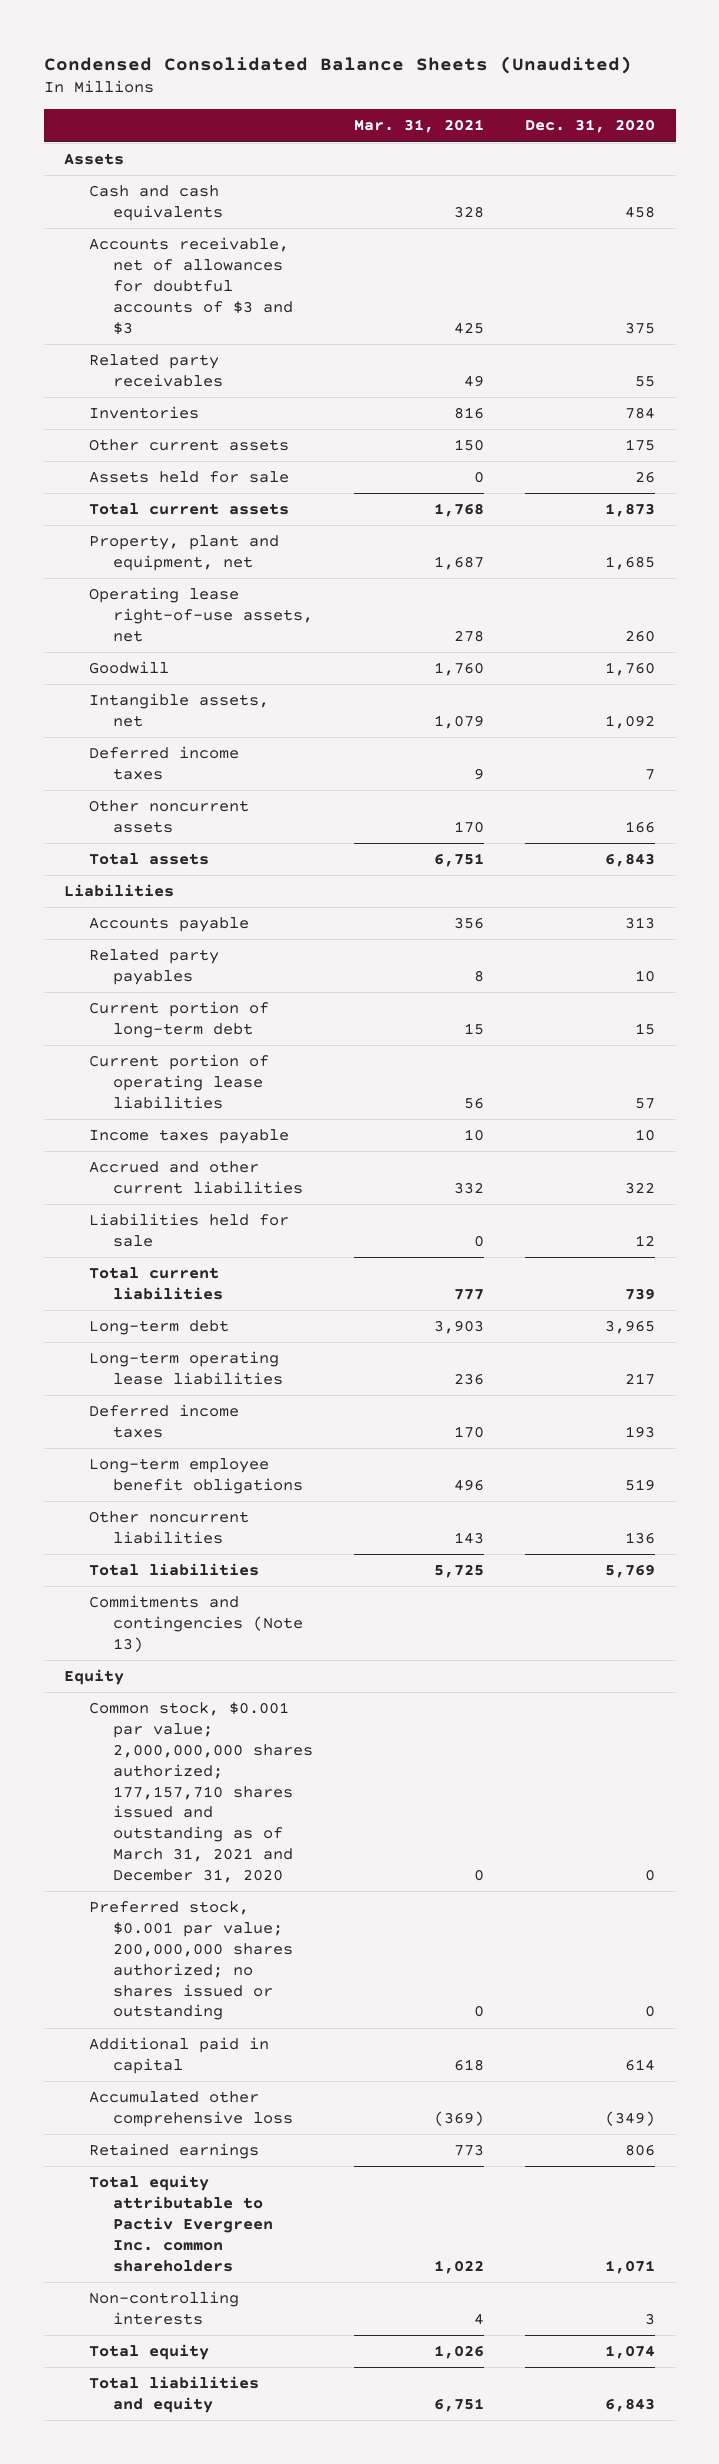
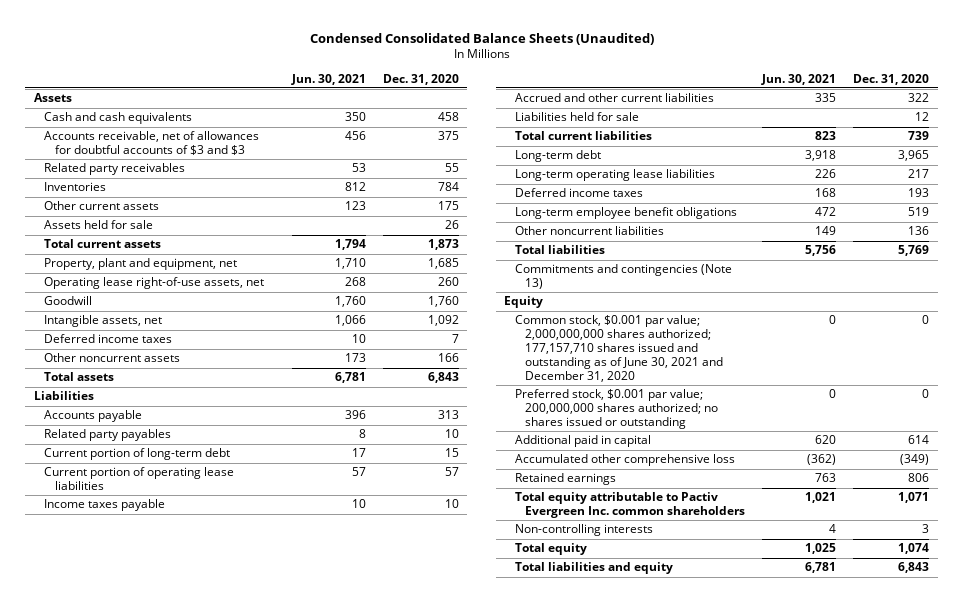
[354,119,485,134] Mar. 31, 2021 -> none
none -> [290,73,366,85] Jun. 30, 2021
[88,1702,314,1884] Common stock, $0.001 par value; 2,000,000,000 shares authorized; 177,157,710 shares issued and outstanding as of March 31, 2021 and December 31, 2020 -> [514,315,724,383] Common stock, $0.001 par value; 2,000,000,000 shares authorized; 177,157,710 shares issued and outstanding as of June 30, 2021 and December 31, 2020

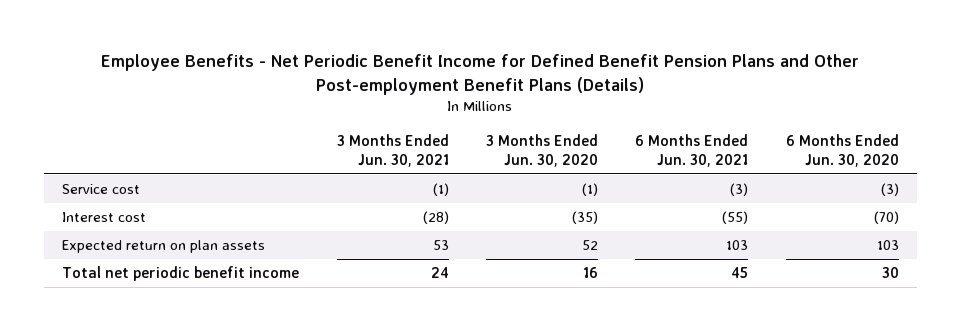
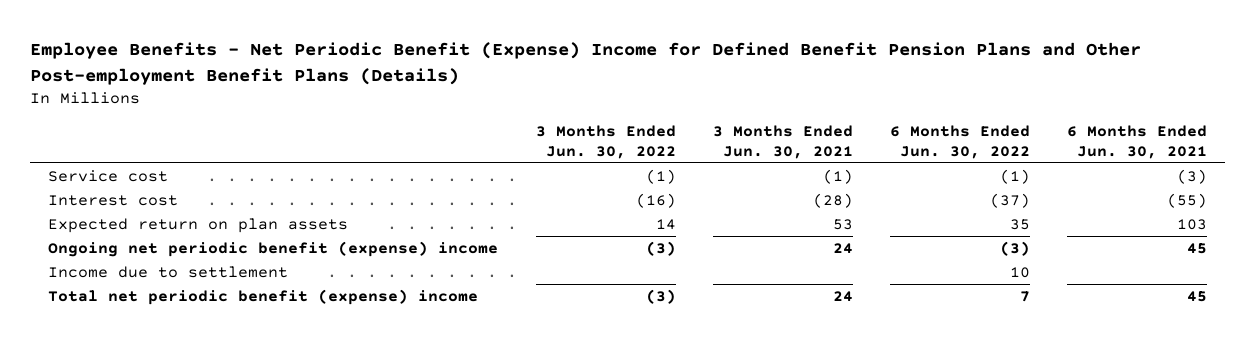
[101,54,860,95] Employee Benefits - Net Periodic Benefit Income for Defined Benefit Pension Plans and Other Post-employment Benefit Plans (Details) -> [29,42,1141,85] Employee Benefits - Net Periodic Benefit (Expense) Income for Defined Benefit Pension Plans and Other Post-employment Benefit Plans (Details)
[485,133,598,168] 3 Months Ended Jun. 30, 2020 -> none
[785,133,899,168] 6 Months Ended Jun. 30, 2020 -> none
none -> [535,124,676,159] 3 Months Ended Jun. 30, 2022
none -> [889,124,1030,159] 6 Months Ended Jun. 30, 2022
none -> [48,240,499,257] Ongoing net periodic benefit (expense) income
none -> [48,265,289,278] Income due to settlement
[62,266,300,282] Total net periodic benefit income -> [48,288,479,305] Total net periodic benefit (expense) income

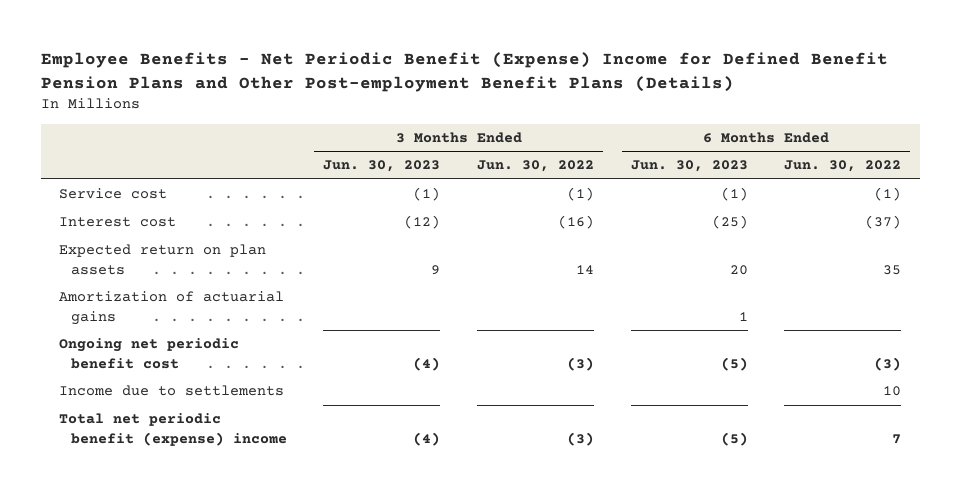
[712,124,853,159] 3 Months Ended Jun. 30, 2021 -> none
[1066,124,1207,159] 6 Months Ended Jun. 30, 2021 -> none
none -> [323,160,441,173] Jun. 30, 2023
none -> [630,160,748,173] Jun. 30, 2023
none -> [58,291,284,325] Amortization of actuarial gains
[48,240,499,257] Ongoing net periodic benefit (expense) income -> [58,338,239,369] Ongoing net periodic benefit cost
[48,265,289,278] Income due to settlement -> [58,385,284,397] Income due to settlements

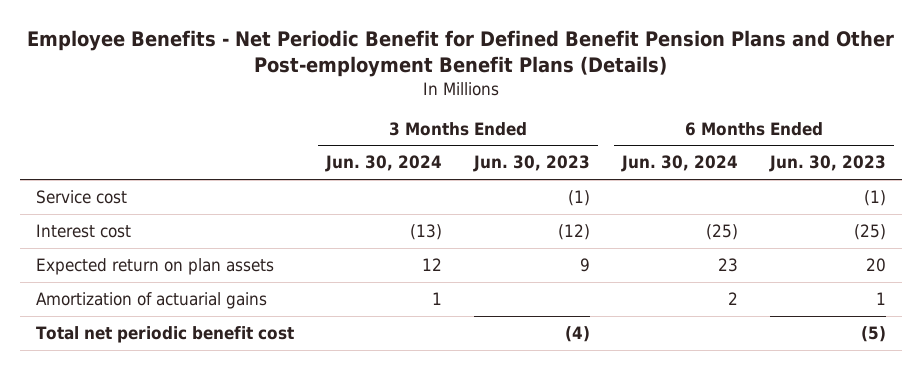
[40,52,888,92] Employee Benefits - Net Periodic Benefit (Expense) Income for Defined Benefit Pension Plans and Other Post-employment Benefit Plans (Details) -> [26,30,894,78] Employee Benefits - Net Periodic Benefit for Defined Benefit Pension Plans and Other Post-employment Benefit Plans (Details)
[477,160,595,173] Jun. 30, 2022 -> none
[784,160,902,173] Jun. 30, 2022 -> none
none -> [325,155,443,173] Jun. 30, 2024
none -> [620,155,738,173] Jun. 30, 2024
[58,338,239,369] Ongoing net periodic benefit cost -> none
[58,385,284,397] Income due to settlements -> none
[58,413,287,446] Total net periodic benefit (expense) income -> [36,325,295,343] Total net periodic benefit cost

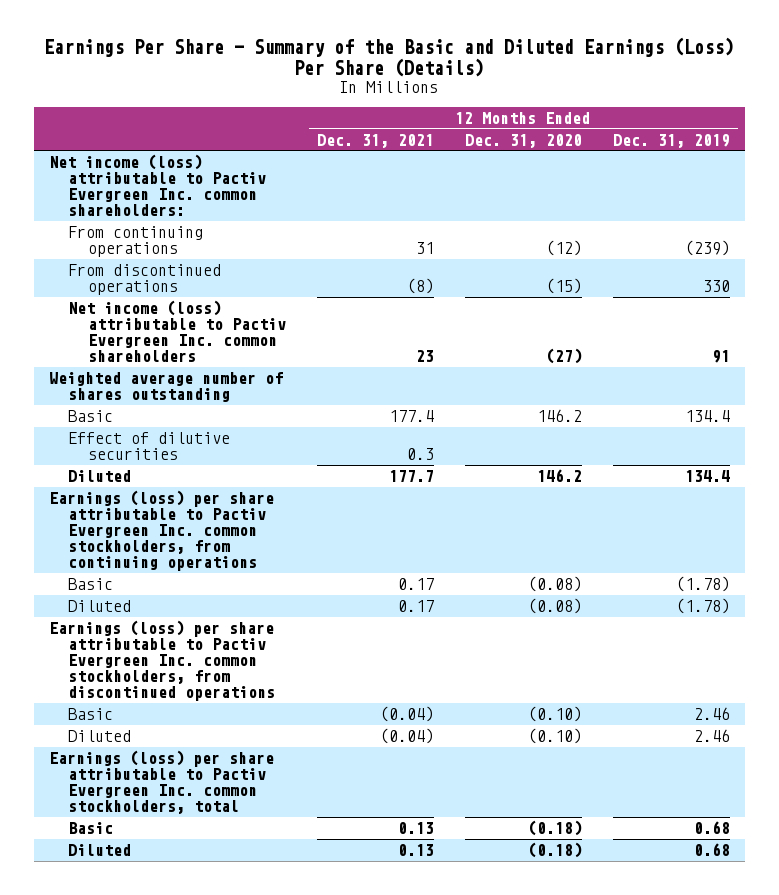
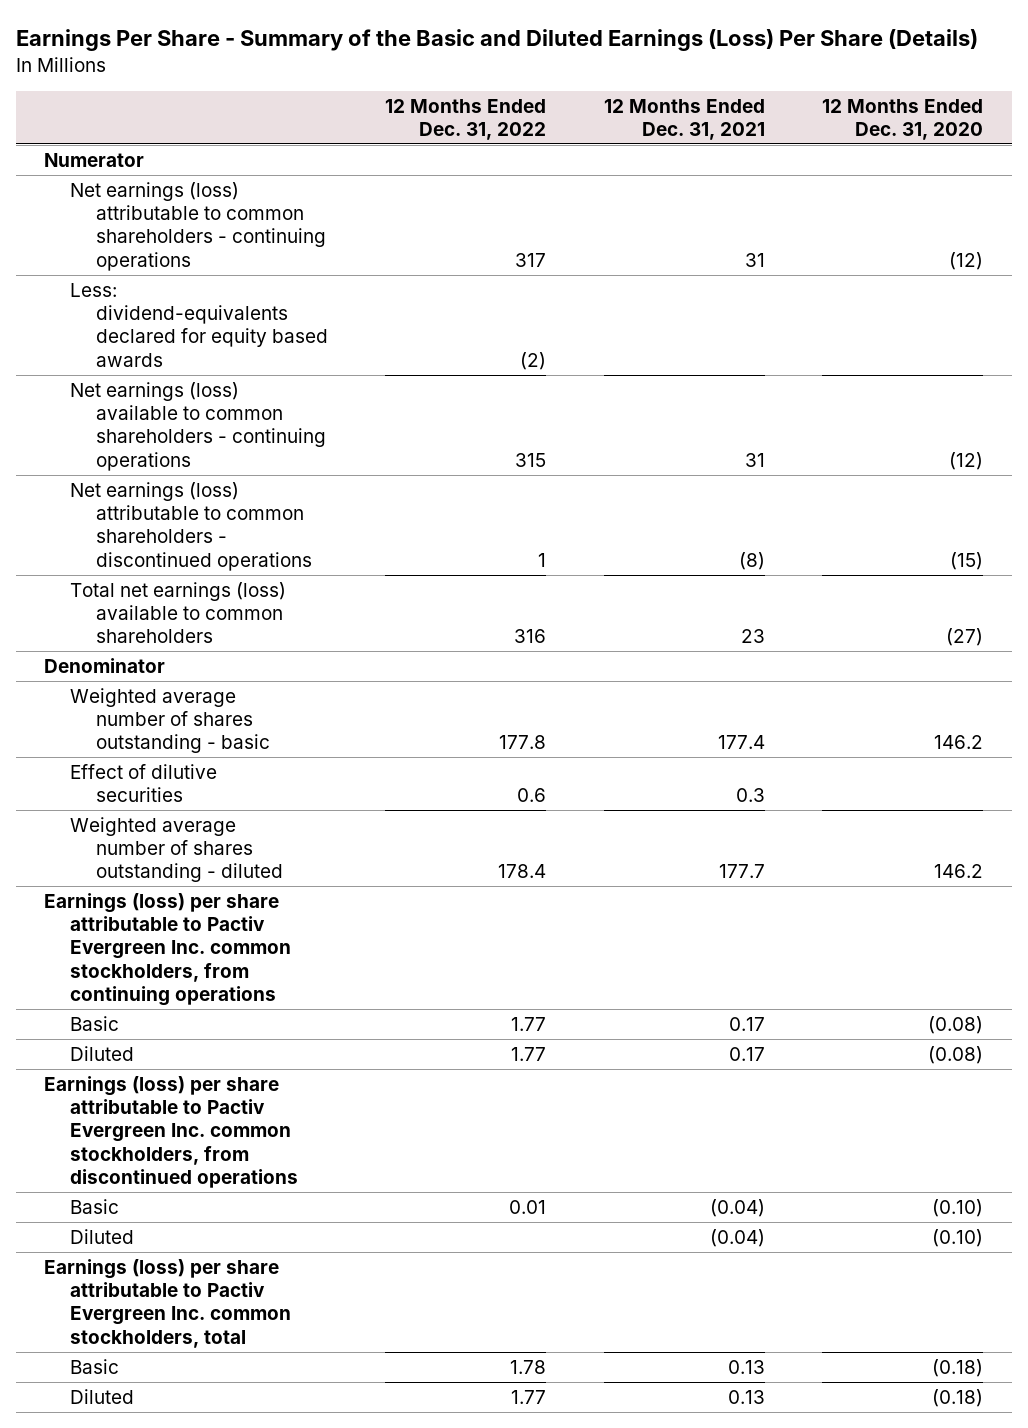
[612,133,730,148] Dec. 31, 2019 -> none
none -> [385,98,547,140] 12 Months Ended Dec. 31, 2022
[49,154,267,216] Net income (loss) attributable to Pactiv Evergreen Inc. common shareholders: -> none
none -> [44,152,145,167] Numerator
[68,226,204,257] From continuing operations -> [70,181,326,271] Net earnings (loss) attributable to common shareholders - continuing operations
none -> [70,282,328,367] Less: dividend-equivalents declared for equity based awards
none -> [70,381,326,471] Net earnings (loss) available to common shareholders - continuing operations
[68,264,222,295] From discontinued operations -> [70,481,312,571] Net earnings (loss) attributable to common shareholders - discontinued operations
[68,300,286,362] Net income (loss) attributable to Pactiv Evergreen Inc. common shareholders -> [70,581,287,644] Total net earnings (loss) available to common shareholders
[49,372,284,402] Weighted average number of shares outstanding -> [44,657,166,673] Denominator
[68,410,114,423] Basic -> [70,687,270,754] Weighted average number of shares outstanding - basic
[68,470,132,483] Diluted -> [70,816,283,883] Weighted average number of shares outstanding - diluted

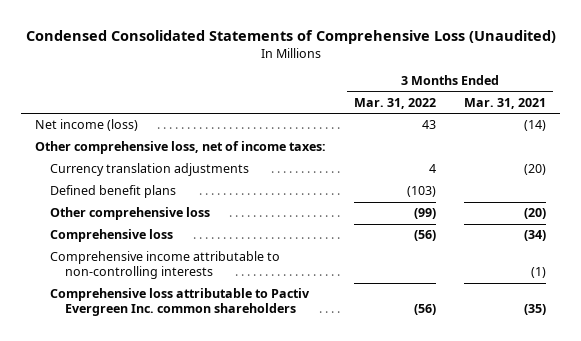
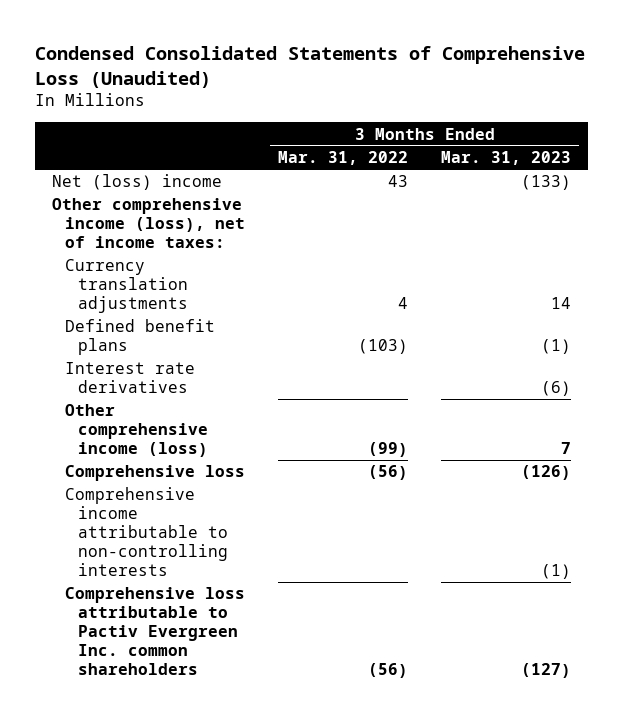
[463,97,546,109] Mar. 31, 2021 -> none
none -> [441,151,572,166] Mar. 31, 2023
[35,119,139,132] Net income (loss) -> [51,174,222,191] Net (loss) income
[35,141,327,155] Other comprehensive loss, net of income taxes: -> [51,198,245,249] Other comprehensive income (loss), net of income taxes:
none -> [64,362,195,394] Interest rate derivatives
[50,207,211,221] Other comprehensive loss -> [64,404,208,458] Other comprehensive income (loss)

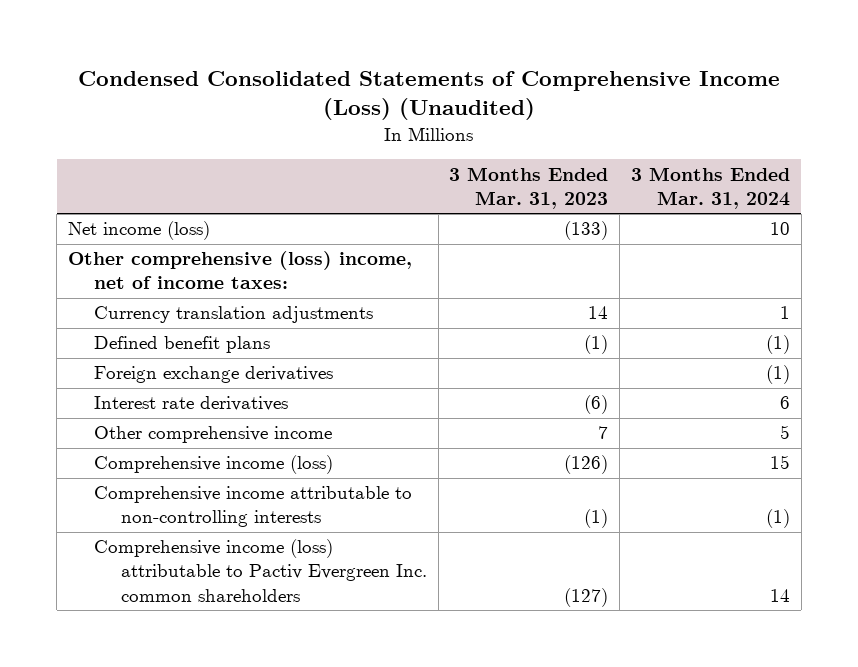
[35,46,586,88] Condensed Consolidated Statements of Comprehensive Loss (Unaudited) -> [77,70,780,121] Condensed Consolidated Statements of Comprehensive Income (Loss) (Unaudited)
[278,151,409,166] Mar. 31, 2022 -> none
none -> [630,166,790,209] 3 Months Ended Mar. 31, 2024
[51,174,222,191] Net (loss) income -> [67,221,210,241] Net income (loss)
[51,198,245,249] Other comprehensive income (loss), net of income taxes: -> [67,251,412,290] Other comprehensive (loss) income, net of income taxes:
none -> [94,366,334,384] Foreign exchange derivatives
[64,404,208,458] Other comprehensive income (loss) -> [94,426,333,444] Other comprehensive income
[64,465,245,482] Comprehensive loss -> [94,455,334,475] Comprehensive income (loss)
[64,587,245,675] Comprehensive loss attributable to Pactiv Evergreen Inc. common shareholders -> [94,539,427,602] Comprehensive income (loss) attributable to Pactiv Evergreen Inc. common shareholders

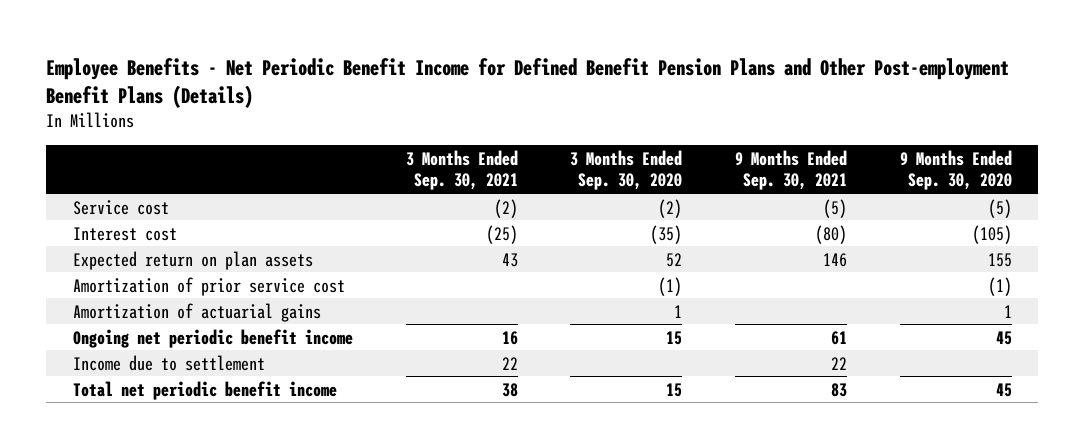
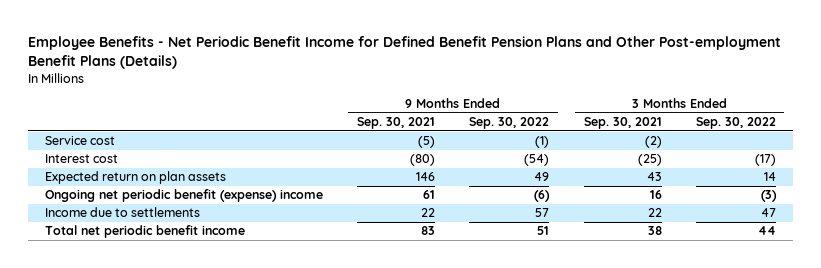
[570,149,683,191] 3 Months Ended Sep. 30, 2020 -> none
[899,149,1012,191] 9 Months Ended Sep. 30, 2020 -> none
none -> [469,117,550,130] Sep. 30, 2022
none -> [695,117,776,130] Sep. 30, 2022
[72,276,345,296] Amortization of prior service cost -> none
[72,302,321,322] Amortization of actuarial gains -> none
[72,328,353,348] Ongoing net periodic benefit income -> [44,189,323,203] Ongoing net periodic benefit (expense) income
[72,354,265,371] Income due to settlement -> [44,207,200,218] Income due to settlements

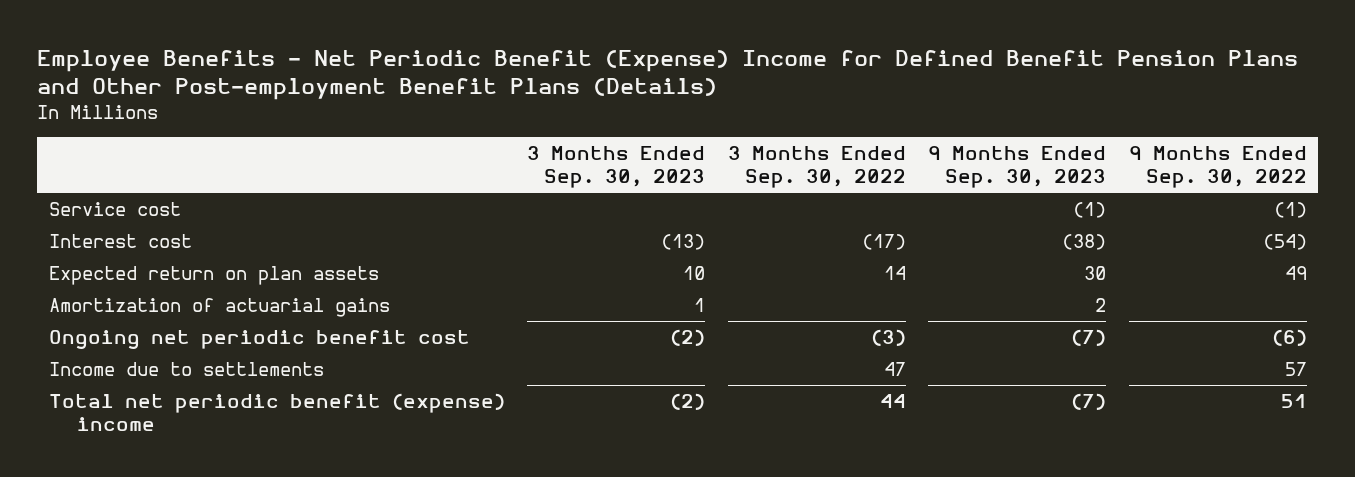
[27,35,781,70] Employee Benefits - Net Periodic Benefit Income for Defined Benefit Pension Plans and Other Post-employment Benefit Plans (Details) -> [37,49,1299,100] Employee Benefits - Net Periodic Benefit (Expense) Income for Defined Benefit Pension Plans and Other Post-employment Benefit Plans (Details)
[357,117,436,130] Sep. 30, 2021 -> none
[583,117,662,130] Sep. 30, 2021 -> none
none -> [527,145,706,188] 3 Months Ended Sep. 30, 2023
none -> [928,145,1107,188] 9 Months Ended Sep. 30, 2023
none -> [48,298,390,318] Amortization of actuarial gains
[44,189,323,203] Ongoing net periodic benefit (expense) income -> [48,330,470,350] Ongoing net periodic benefit cost
[44,225,245,239] Total net periodic benefit income -> [48,393,505,431] Total net periodic benefit (expense) income

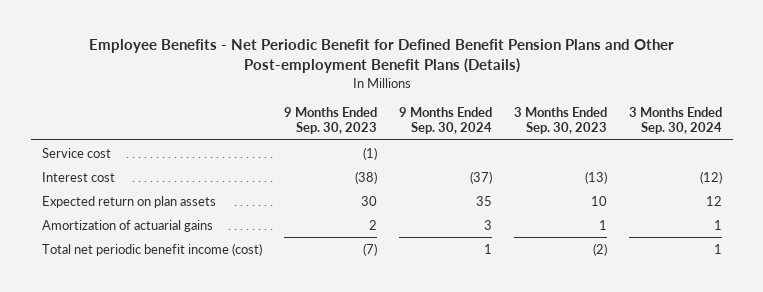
[37,49,1299,100] Employee Benefits - Net Periodic Benefit (Expense) Income for Defined Benefit Pension Plans and Other Post-employment Benefit Plans (Details) -> [88,39,674,74] Employee Benefits - Net Periodic Benefit for Defined Benefit Pension Plans and Other Post-employment Benefit Plans (Details)
[727,145,906,188] 3 Months Ended Sep. 30, 2022 -> none
[1128,145,1307,188] 9 Months Ended Sep. 30, 2022 -> none
none -> [398,107,492,135] 9 Months Ended Sep. 30, 2024
none -> [628,107,722,135] 3 Months Ended Sep. 30, 2024
[48,330,470,350] Ongoing net periodic benefit cost -> none
[48,362,324,377] Income due to settlements -> none
[48,393,505,431] Total net periodic benefit (expense) income -> [41,242,262,256] Total net periodic benefit income (cost)

